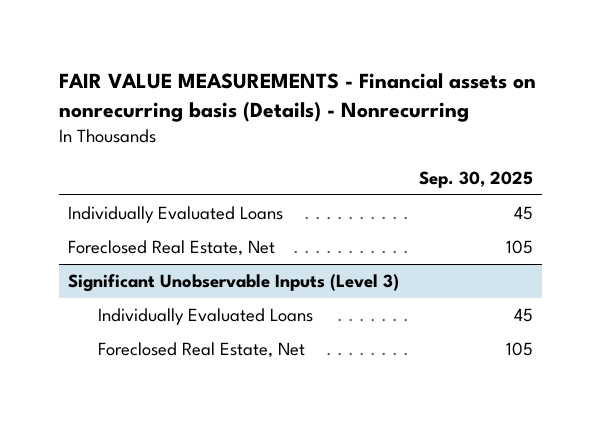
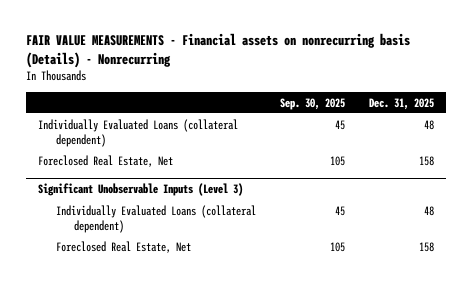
none -> [369,97,435,110] Dec. 31, 2025
[68,206,284,224] Individually Evaluated Loans -> [37,118,238,148] Individually Evaluated Loans (collateral dependent)
[98,308,314,326] Individually Evaluated Loans -> [56,204,257,234] Individually Evaluated Loans (collateral dependent)

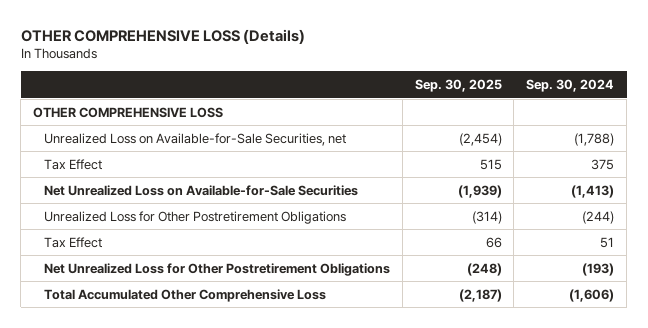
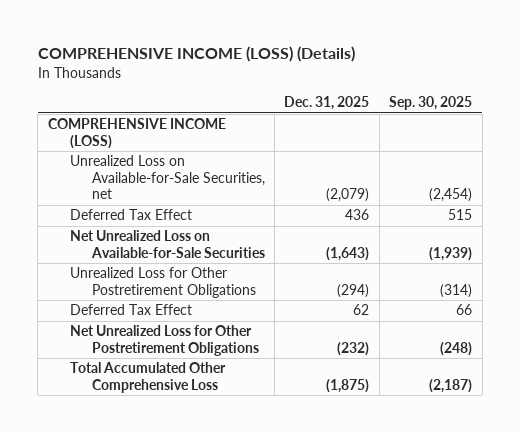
[20,28,305,44] OTHER COMPREHENSIVE LOSS (Details) -> [37,46,355,63] COMPREHENSIVE INCOME (LOSS) (Details)
[526,79,615,93] Sep. 30, 2024 -> none
none -> [284,96,370,111] Dec. 31, 2025
[33,106,224,118] OTHER COMPREHENSIVE LOSS -> [47,118,226,149] COMPREHENSIVE INCOME (LOSS)
[43,158,102,170] Tax Effect -> [69,209,192,221] Deferred Tax Effect
[43,236,102,248] Tax Effect -> [69,304,192,316] Deferred Tax Effect

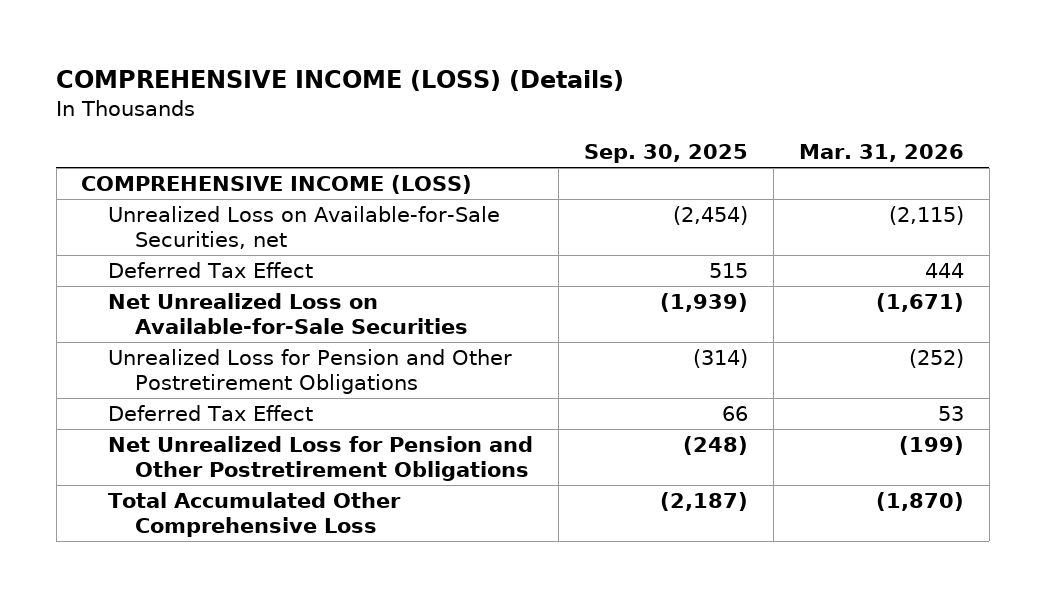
[284,96,370,111] Dec. 31, 2025 -> none
none -> [798,144,964,163] Mar. 31, 2026
[69,267,256,298] Unrealized Loss for Other Postretirement Obligations -> [108,349,513,394] Unrealized Loss for Pension and Other Postretirement Obligations
[69,325,259,356] Net Unrealized Loss for Other Postretirement Obligations -> [108,436,534,481] Net Unrealized Loss for Pension and Other Postretirement Obligations

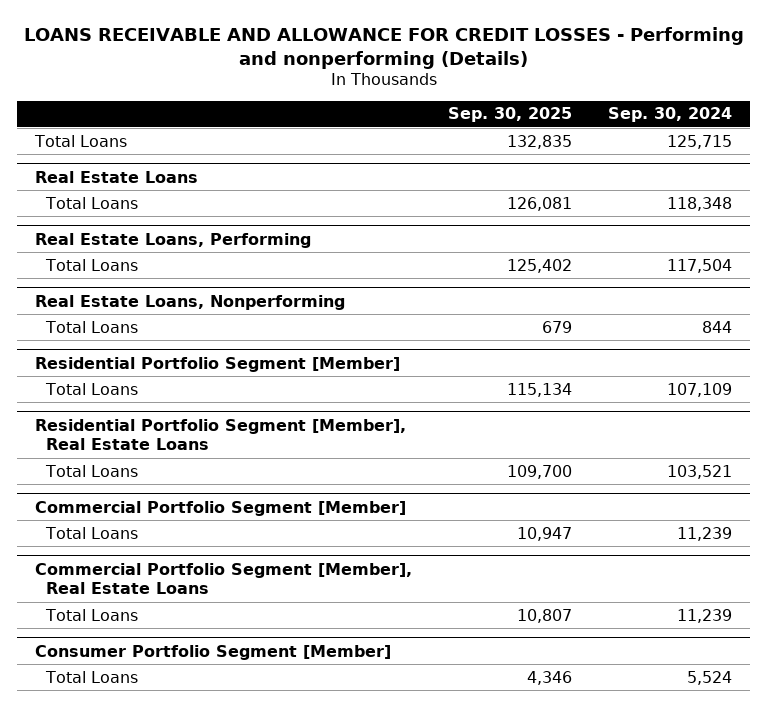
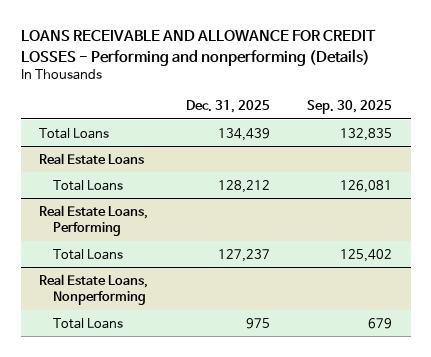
[608,107,733,123] Sep. 30, 2024 -> none
none -> [185,100,270,114] Dec. 31, 2025
[34,356,400,372] Residential Portfolio Segment [Member] -> none
[45,382,139,395] Total Loans -> none
[34,418,406,451] Residential Portfolio Segment [Member], Real Estate Loans -> none
[45,464,139,477] Total Loans -> none
[34,500,406,516] Commercial Portfolio Segment [Member] -> none
[45,526,139,539] Total Loans -> none
[34,562,412,595] Commercial Portfolio Segment [Member], Real Estate Loans -> none
[45,608,139,621] Total Loans -> none
[34,644,391,660] Consumer Portfolio Segment [Member] -> none
[45,670,139,683] Total Loans -> none

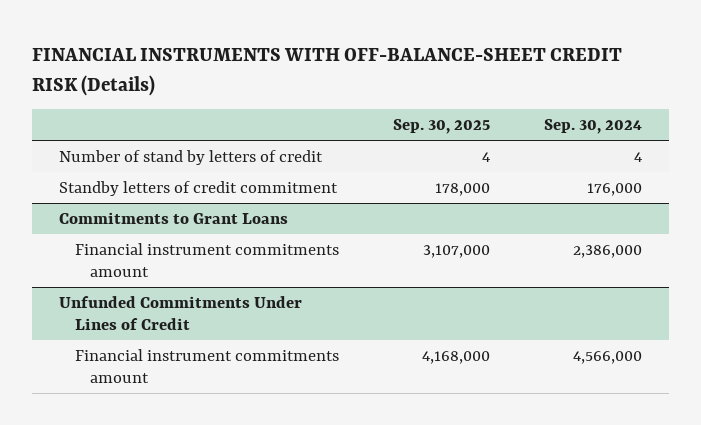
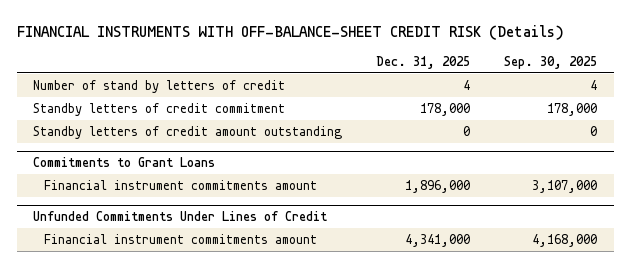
[544,119,643,135] Sep. 30, 2024 -> none
none -> [376,55,471,69] Dec. 31, 2025
none -> [33,126,343,140] Standby letters of credit amount outstanding

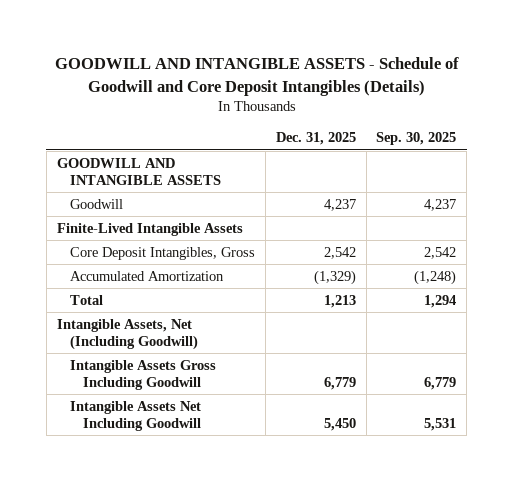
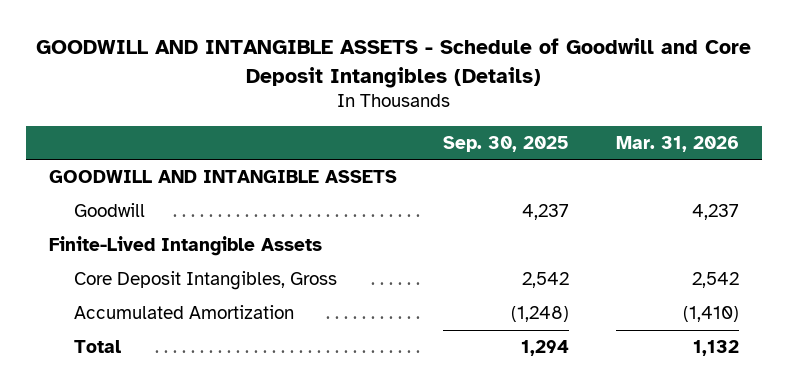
[275,132,356,146] Dec. 31, 2025 -> none
none -> [615,135,739,152] Mar. 31, 2026
[56,318,198,350] Intangible Assets, Net (Including Goodwill) -> none
[69,359,216,390] Intangible Assets Gross Including Goodwill -> none
[69,400,202,431] Intangible Assets Net Including Goodwill -> none

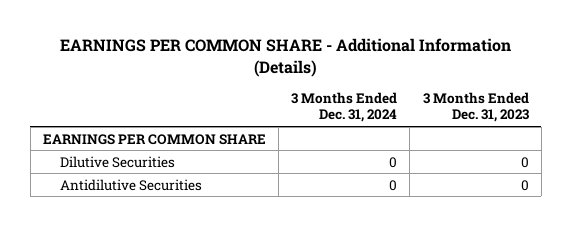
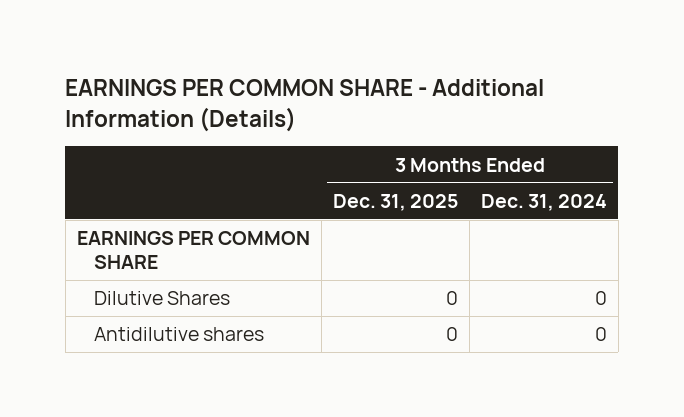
[422,92,529,123] 3 Months Ended Dec. 31, 2023 -> none
none -> [332,193,458,211] Dec. 31, 2025
[60,155,176,168] Dilutive Securities -> [94,291,231,306] Dilutive Shares
[60,178,203,191] Antidilutive Securities -> [94,327,265,342] Antidilutive shares

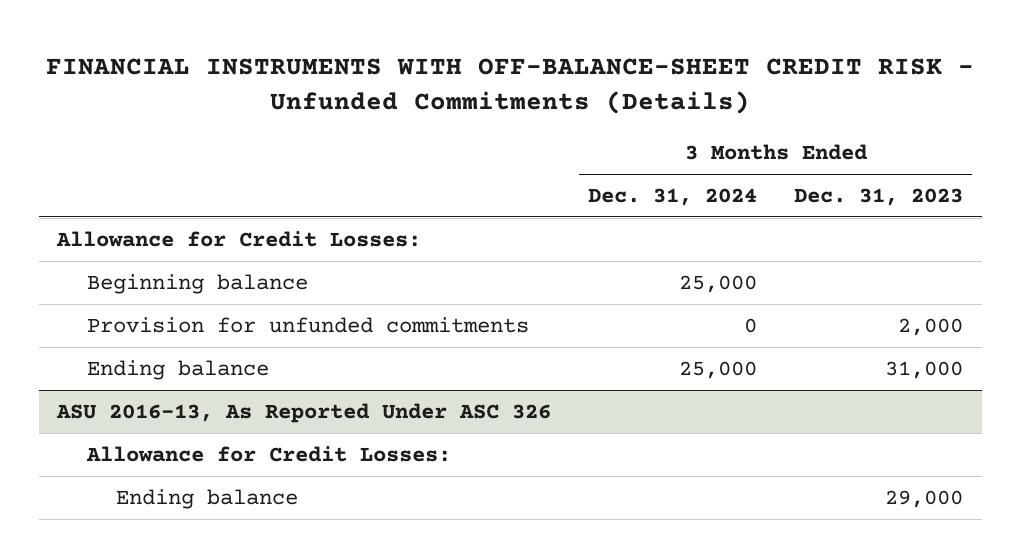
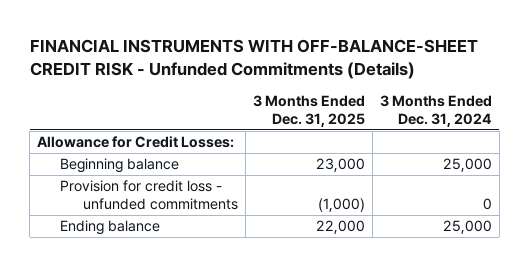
[794,188,964,207] Dec. 31, 2023 -> none
none -> [252,95,365,127] 3 Months Ended Dec. 31, 2025
[86,316,529,333] Provision for unfunded commitments -> [59,180,238,210] Provision for credit loss - unfunded commitments
[56,402,552,423] ASU 2016-13, As Reported Under ASC 326 -> none
[85,445,451,462] Allowance for Credit Losses: -> none
[115,488,298,509] Ending balance -> none

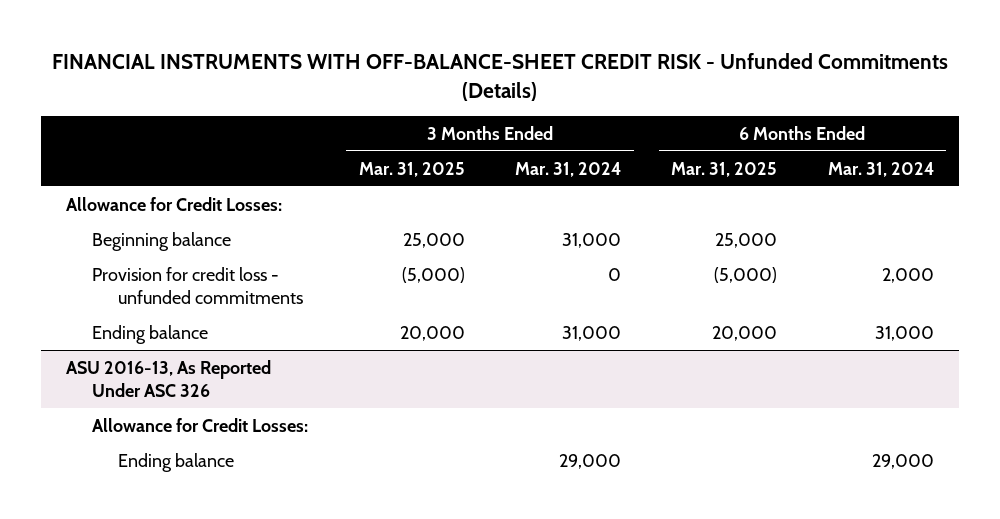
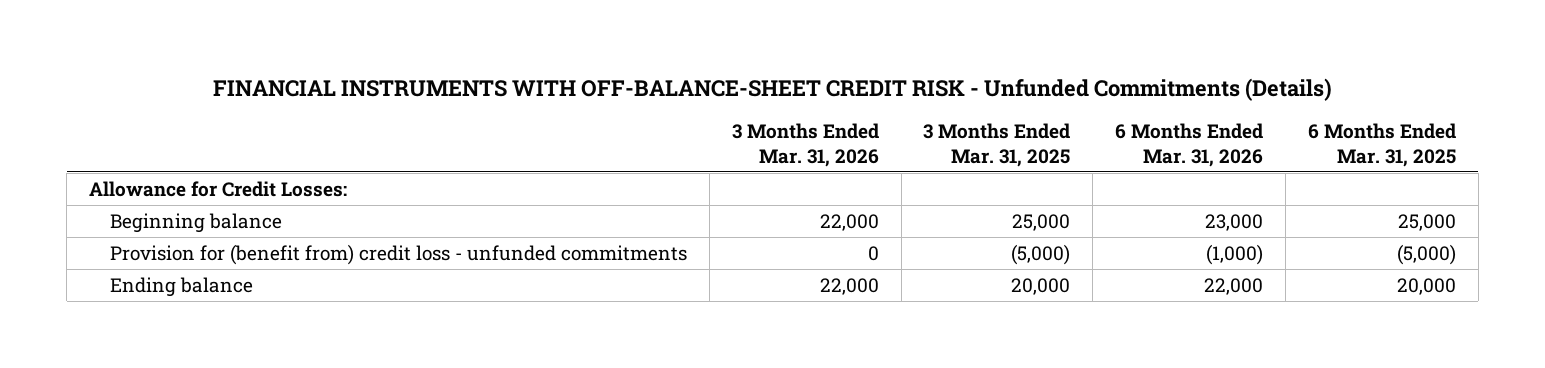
[514,161,621,177] Mar. 31, 2024 -> none
[827,161,934,177] Mar. 31, 2024 -> none
none -> [731,123,879,167] 3 Months Ended Mar. 31, 2026
none -> [1115,123,1264,167] 6 Months Ended Mar. 31, 2026
[92,266,304,304] Provision for credit loss - unfunded commitments -> [109,243,687,265] Provision for (benefit from) credit loss - unfunded commitments
[66,359,272,397] ASU 2016-13, As Reported Under ASC 326 -> none
[92,417,309,432] Allowance for Credit Losses: -> none
[118,452,235,472] Ending balance -> none

